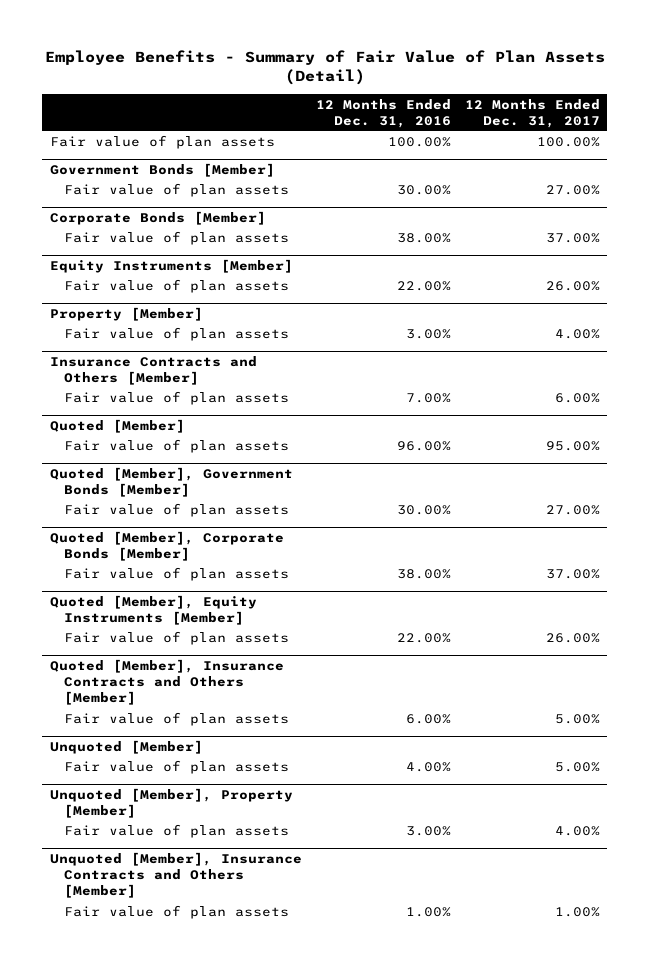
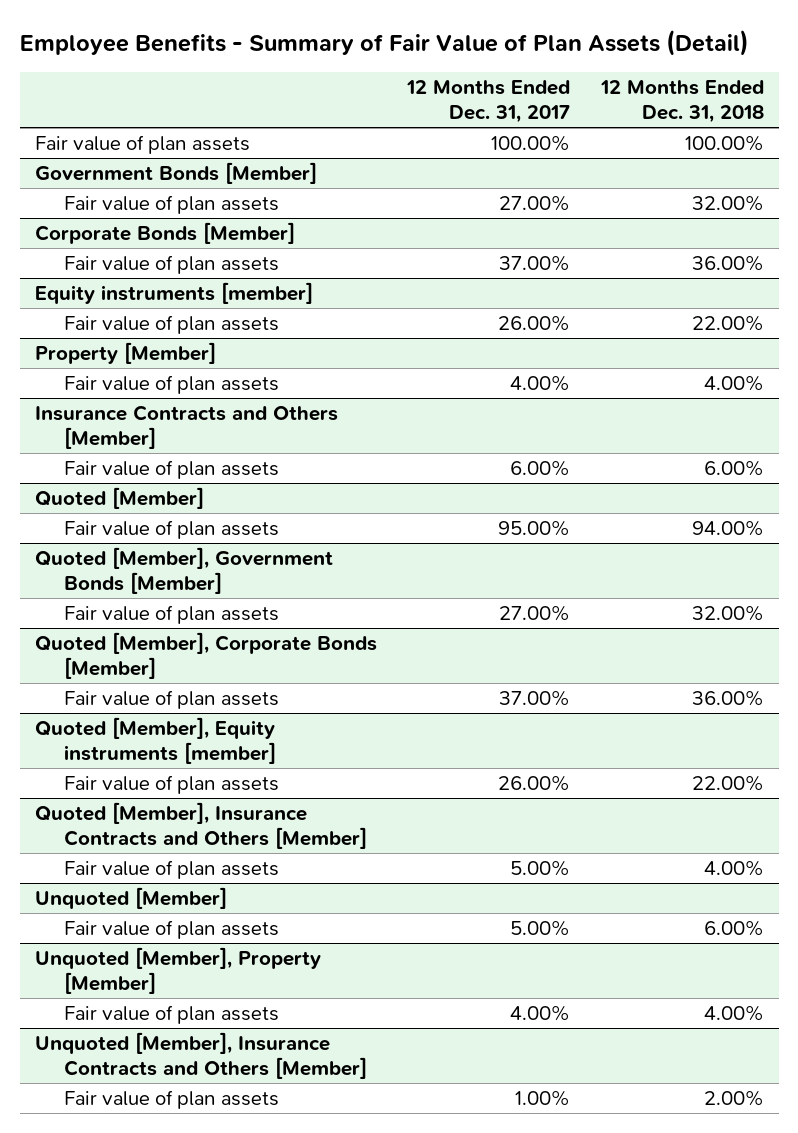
[315,98,451,128] 12 Months Ended Dec. 31, 2016 -> none
none -> [599,80,764,124] 12 Months Ended Dec. 31, 2018
[49,258,293,273] Equity Instruments [Member] -> [34,282,313,305] Equity instruments [member]
[49,594,257,625] Quoted [Member], Equity Instruments [Member] -> [34,717,276,765] Quoted [Member], Equity instruments [member]

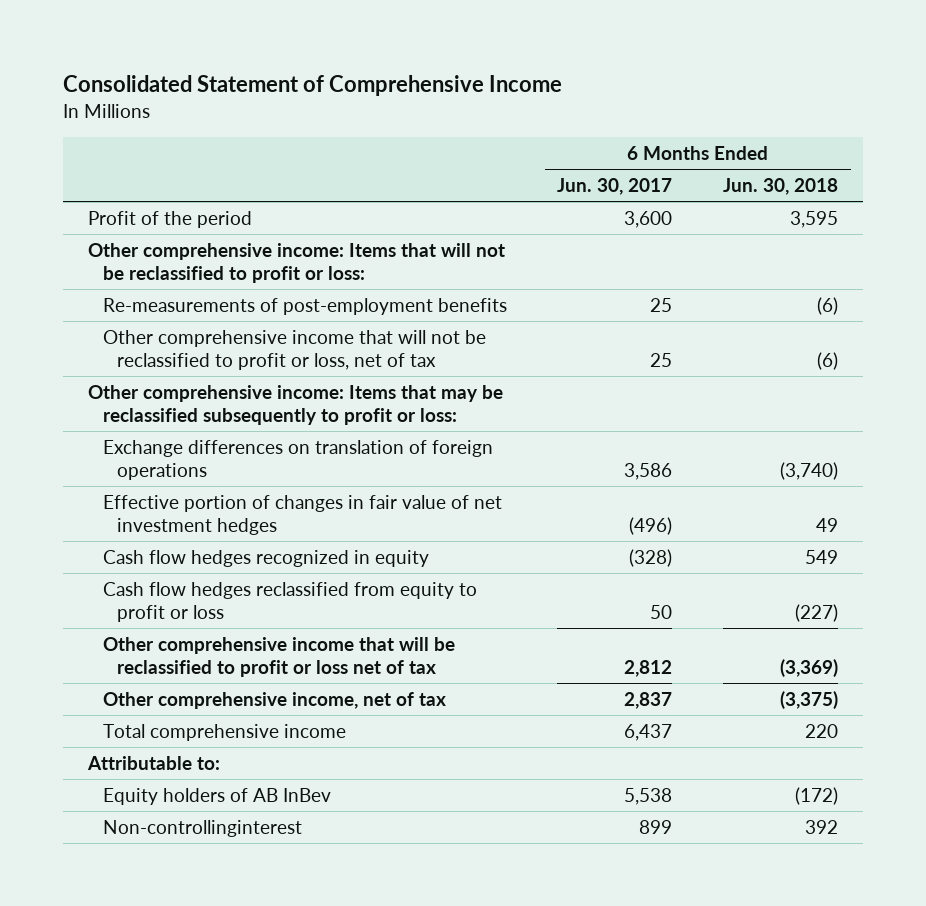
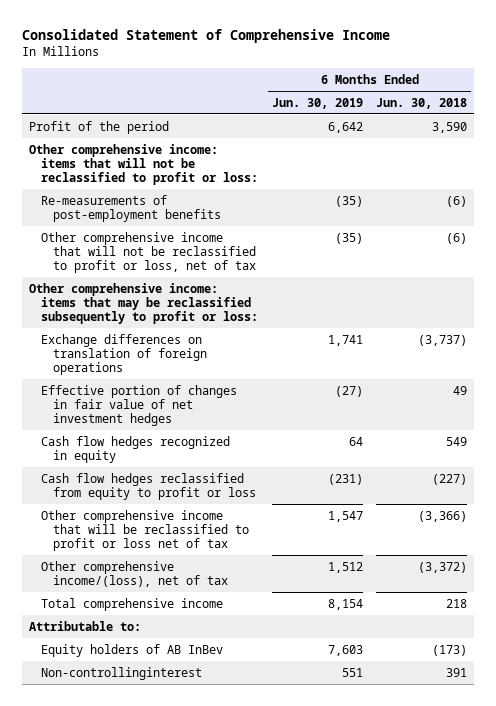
[557,178,673,196] Jun. 30, 2017 -> none
none -> [271,97,363,109] Jun. 30, 2019
[789,210,838,228] 3,595 -> [432,121,468,133] 3,590
[88,242,506,283] Other comprehensive income: Items that will not be reclassified to profit or loss: -> [29,143,259,186] Other comprehensive income: items that will not be reclassified to profit or loss:
[88,384,504,425] Other comprehensive income: Items that may be reclassified subsequently to profit or loss: -> [29,282,259,325] Other comprehensive income: items that may be reclassified subsequently to profit or loss:
[779,461,838,480] (3,740) -> [418,334,468,346] (3,737)
[779,658,838,677] (3,369) -> [418,510,468,522] (3,366)
[102,691,446,709] Other comprehensive income, net of tax -> [41,560,229,587] Other comprehensive income/(loss), net of tax
[779,690,838,709] (3,375) -> [418,561,468,573] (3,372)
[804,723,838,738] 220 -> [446,598,468,608] 218
[794,786,838,805] (172) -> [432,644,468,656] (173)
[804,819,838,834] 392 -> [446,667,468,677] 391

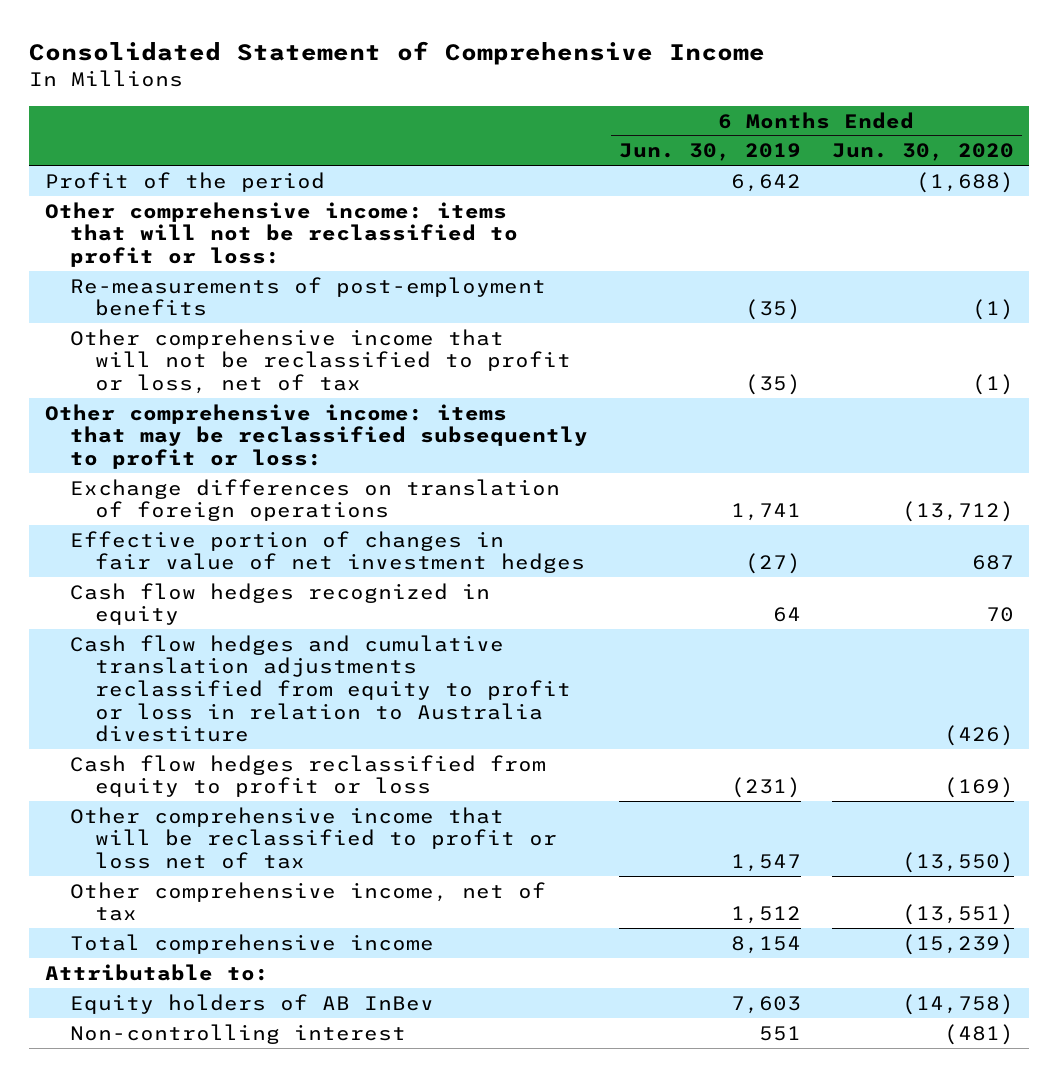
[376,97,468,109] Jun. 30, 2018 -> none
none -> [831,143,1014,162] Jun. 30, 2020
none -> [70,634,572,743] Cash flow hedges and cumulative translation adjustments reclassified from equity to profit or loss in relation to Australia divestiture
[41,560,229,587] Other comprehensive income/(loss), net of tax -> [70,881,547,922] Other comprehensive income, net of tax
[41,666,203,680] Non-controllinginterest -> [70,1023,407,1044] Non-controlling interest

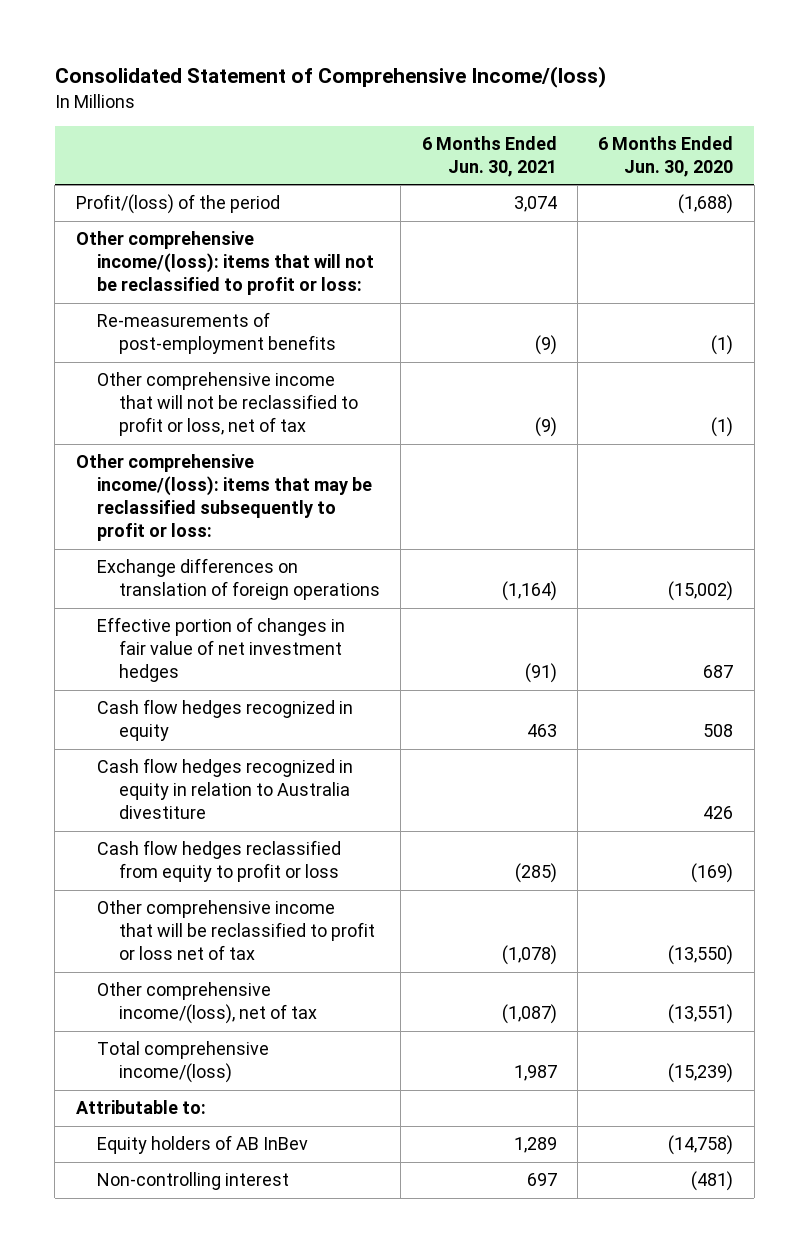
[29,40,766,65] Consolidated Statement of Comprehensive Income -> [54,66,606,89] Consolidated Statement of Comprehensive Income/(loss)
[618,143,801,162] Jun. 30, 2019 -> none
none -> [421,136,557,178] 6 Months Ended Jun. 30, 2021
[44,171,325,192] Profit of the period -> [75,194,280,215] Profit/(loss) of the period
[44,201,519,268] Other comprehensive income: items that will not be reclassified to profit or loss: -> [75,231,375,296] Other comprehensive income/(loss): items that will not be reclassified to profit or loss:
[44,403,589,470] Other comprehensive income: items that may be reclassified subsequently to profit or loss: -> [75,454,373,542] Other comprehensive income/(loss): items that may be reclassified subsequently to profit or loss:
[901,501,1014,523] (13,712) -> [668,581,734,602] (15,002)
[985,607,1014,623] 70 -> [703,724,734,738] 508
[70,634,572,743] Cash flow hedges and cumulative translation adjustments reclassified from equity to profit or loss in relation to Australia divestiture -> [97,758,354,820] Cash flow hedges recognized in equity in relation to Australia divestiture
[943,725,1014,747] (426) -> [703,806,734,820] 426
[70,881,547,922] Other comprehensive income, net of tax -> [97,982,317,1025] Other comprehensive income/(loss), net of tax
[70,933,435,954] Total comprehensive income -> [97,1041,270,1084] Total comprehensive income/(loss)

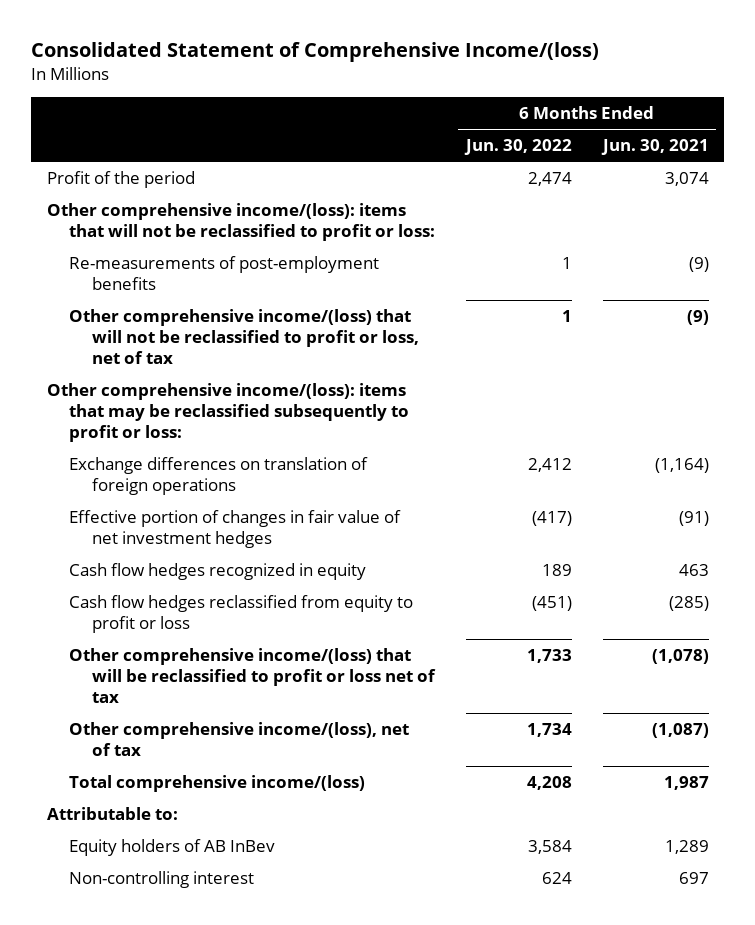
[598,136,734,178] 6 Months Ended Jun. 30, 2020 -> none
none -> [464,139,573,156] Jun. 30, 2022
[75,194,280,215] Profit/(loss) of the period -> [46,170,195,188] Profit of the period
[97,372,358,437] Other comprehensive income that will not be reclassified to profit or loss, net of tax -> [69,308,420,364] Other comprehensive income/(loss) that will not be reclassified to profit or loss, net of tax
[97,758,354,820] Cash flow hedges recognized in equity in relation to Australia divestiture -> none
[97,900,375,961] Other comprehensive income that will be reclassified to profit or loss net of tax -> [69,647,437,703] Other comprehensive income/(loss) that will be reclassified to profit or loss net of tax

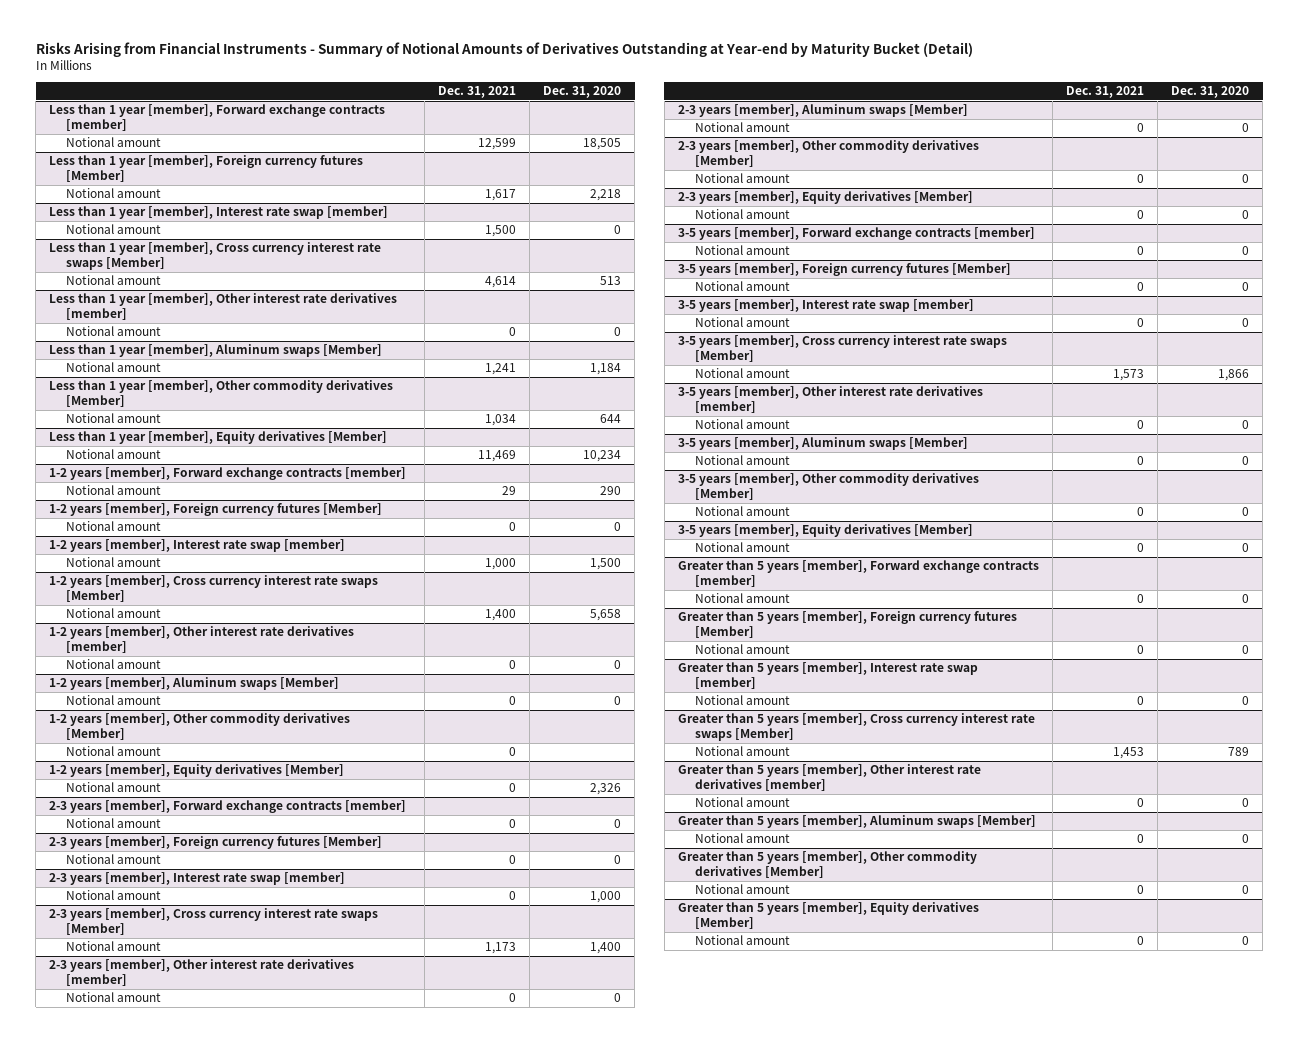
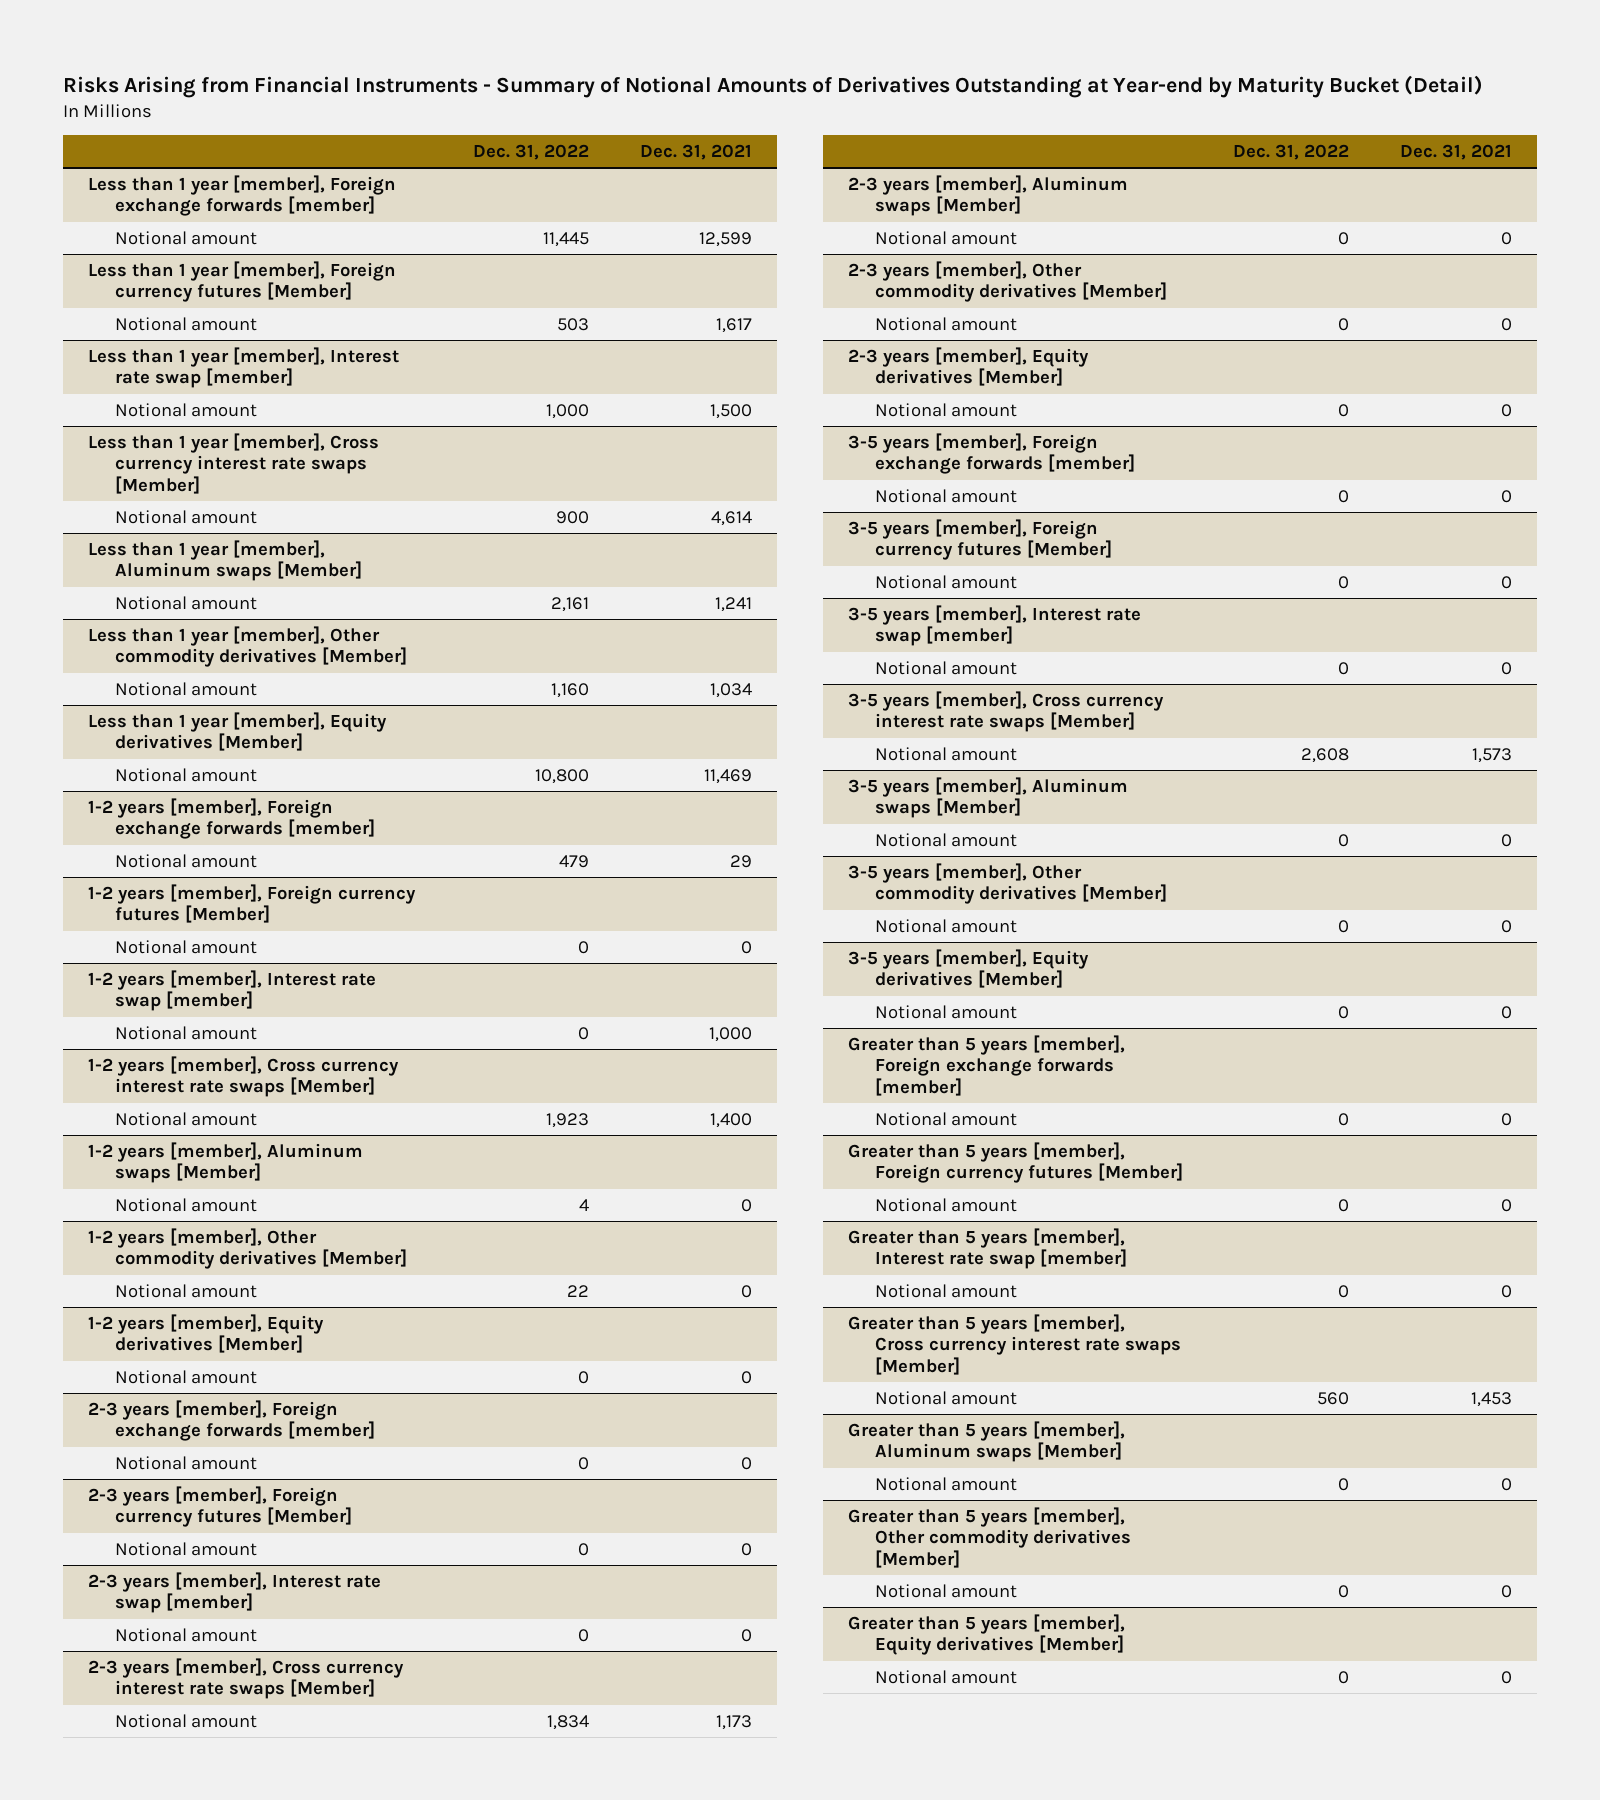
[542,86,621,99] Dec. 31, 2020 -> none
none -> [473,144,590,161] Dec. 31, 2022
[49,104,386,132] Less than 1 year [member], Forward exchange contracts [member] -> [88,174,397,217] Less than 1 year [member], Foreign exchange forwards [member]
[49,293,398,321] Less than 1 year [member], Other interest rate derivatives [member] -> none
[66,326,162,337] Notional amount -> none
[49,467,407,481] 1-2 years [member], Forward exchange contracts [member] -> [88,797,376,840] 1-2 years [member], Foreign exchange forwards [member]
[49,626,355,654] 1-2 years [member], Other interest rate derivatives [member] -> none
[66,659,162,670] Notional amount -> none
[49,800,407,814] 2-3 years [member], Forward exchange contracts [member] -> [88,1399,376,1442] 2-3 years [member], Foreign exchange forwards [member]
[49,959,355,987] 2-3 years [member], Other interest rate derivatives [member] -> none
[66,992,162,1003] Notional amount -> none
[677,227,1035,241] 3-5 years [member], Forward exchange contracts [member] -> [848,432,1135,475] 3-5 years [member], Foreign exchange forwards [member]
[677,386,983,414] 3-5 years [member], Other interest rate derivatives [member] -> none
[694,419,790,430] Notional amount -> none
[677,560,1039,588] Greater than 5 years [member], Forward exchange contracts [member] -> [848,1034,1126,1097] Greater than 5 years [member], Foreign exchange forwards [member]
[677,764,981,792] Greater than 5 years [member], Other interest rate derivatives [member] -> none
[694,797,790,808] Notional amount -> none

